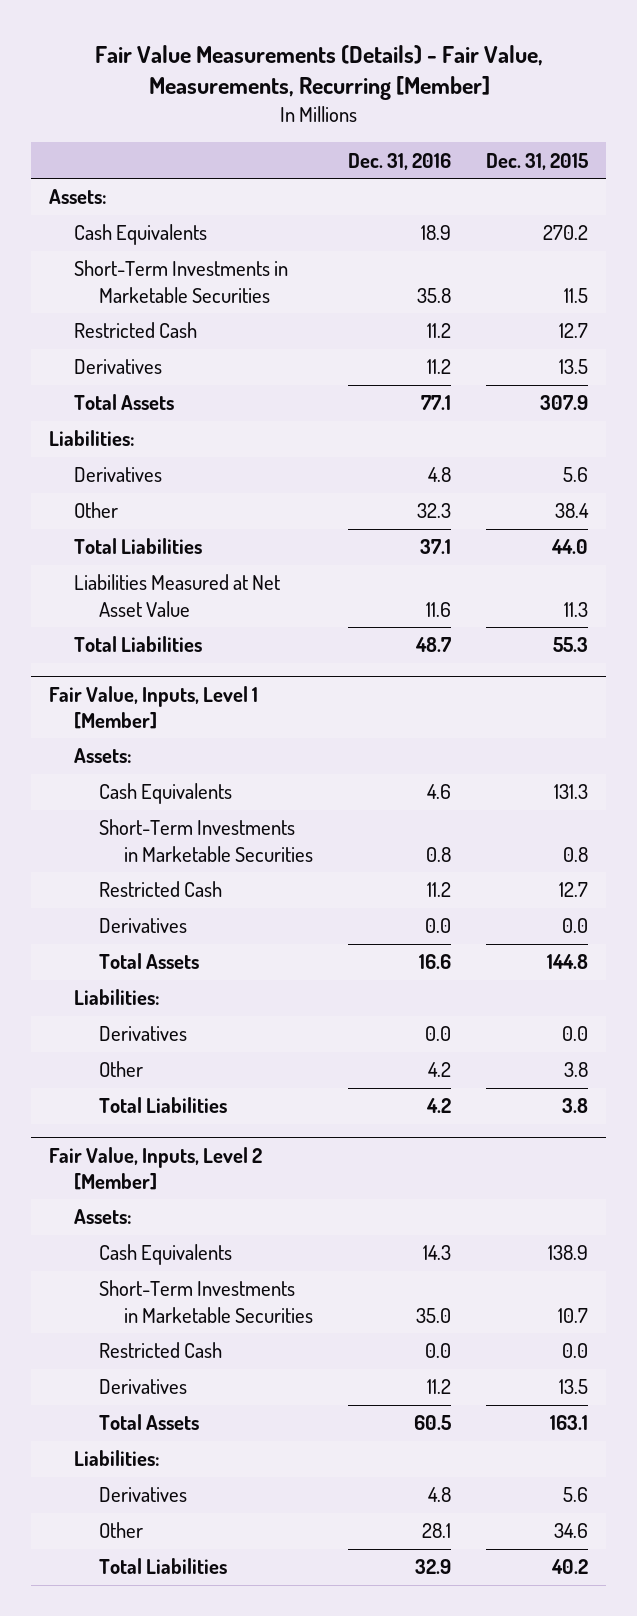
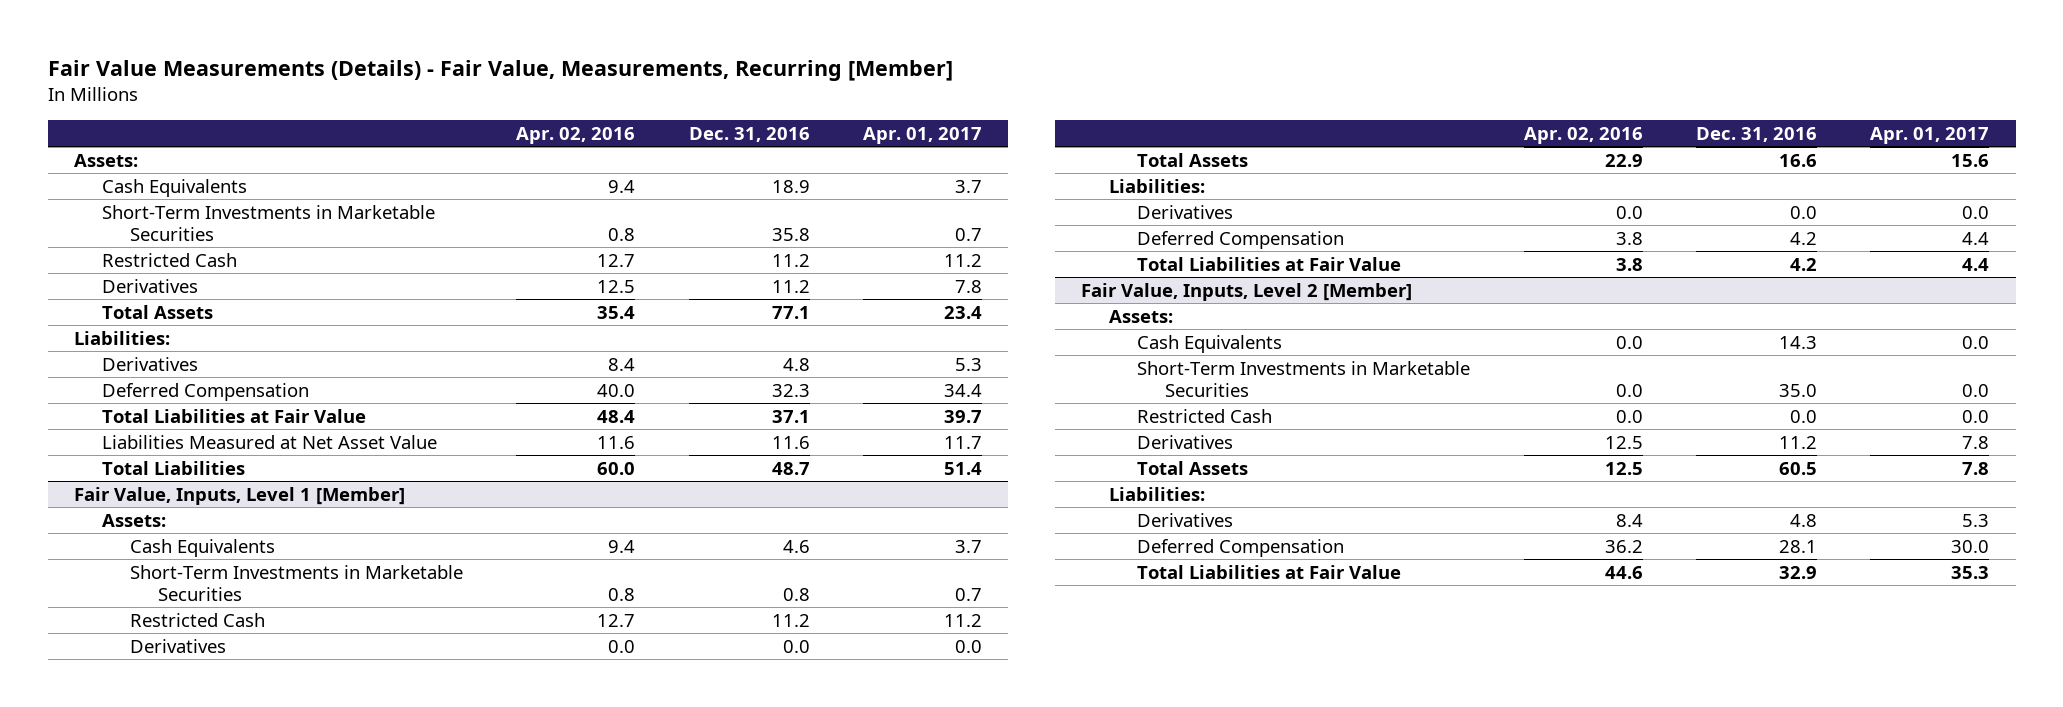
[486,152,589,170] Dec. 31, 2015 -> none
none -> [516,126,636,144] Apr. 02, 2016
none -> [862,126,982,144] Apr. 01, 2017
[73,502,118,519] Other -> [102,382,310,401] Deferred Compensation
[73,538,202,555] Total Liabilities -> [102,408,367,423] Total Liabilities at Fair Value
[98,1061,143,1078] Other -> [1137,230,1345,249] Deferred Compensation
[98,1097,227,1114] Total Liabilities -> [1137,256,1402,271] Total Liabilities at Fair Value
[98,1522,143,1539] Other -> [1137,538,1345,557] Deferred Compensation
[98,1558,227,1575] Total Liabilities -> [1137,564,1402,579] Total Liabilities at Fair Value

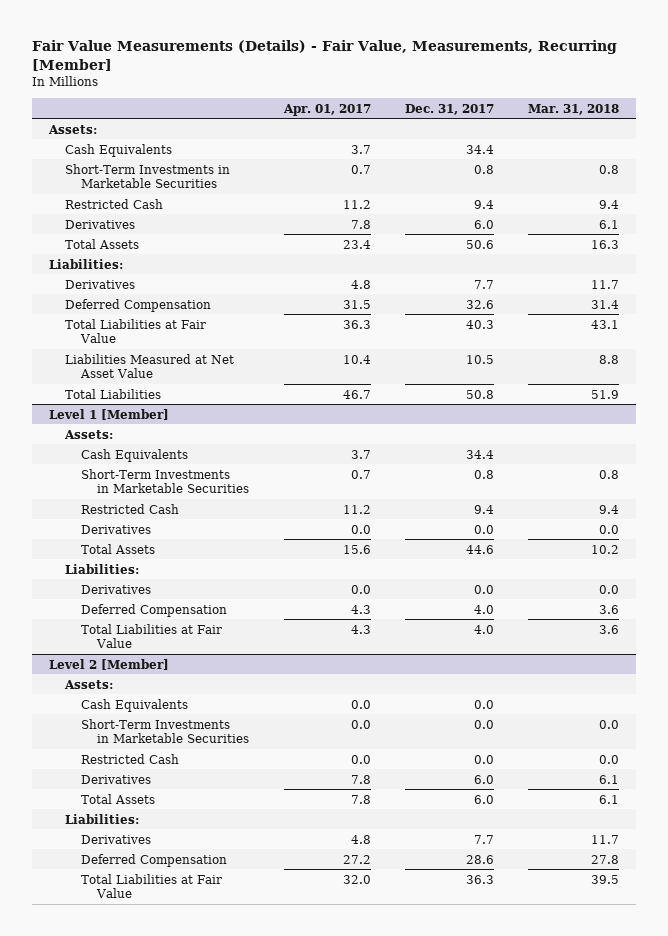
[516,126,636,144] Apr. 02, 2016 -> none
[688,126,810,142] Dec. 31, 2016 -> none
none -> [404,103,494,115] Dec. 31, 2017
none -> [528,103,620,115] Mar. 31, 2018
[954,357,982,371] 5.3 -> [350,279,371,289] 4.8
[943,383,982,397] 34.4 -> [342,299,371,309] 31.5
[943,409,982,423] 39.7 -> [342,319,371,329] 36.3
[943,435,982,449] 11.7 -> [342,354,371,364] 10.4
[943,461,982,475] 51.4 -> [342,389,371,399] 46.7
[74,486,406,505] Fair Value, Inputs, Level 1 [Member] -> [48,408,169,420] Level 1 [Member]
[1961,231,1989,245] 4.4 -> [350,604,371,614] 4.3
[1961,257,1989,271] 4.4 -> [350,624,371,634] 4.3
[1081,282,1413,301] Fair Value, Inputs, Level 2 [Member] -> [48,658,169,670] Level 2 [Member]
[1961,513,1989,527] 5.3 -> [350,834,371,844] 4.8
[1950,539,1989,553] 30.0 -> [342,854,371,864] 27.2
[1950,565,1989,579] 35.3 -> [342,874,371,884] 32.0

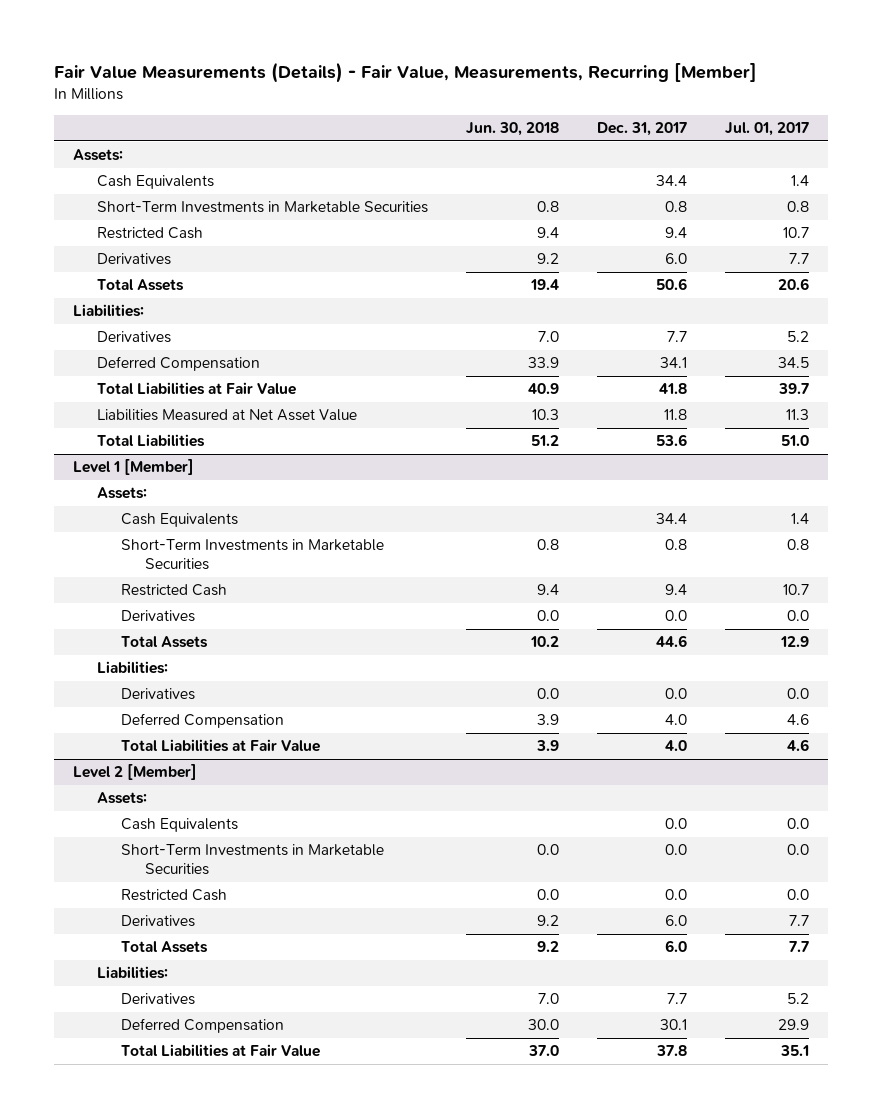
[282,103,371,116] Apr. 01, 2017 -> none
[528,103,620,115] Mar. 31, 2018 -> none
none -> [465,122,559,137] Jun. 30, 2018
none -> [725,122,810,137] Jul. 01, 2017
[465,299,494,309] 32.6 -> [660,357,688,369] 34.1
[465,319,494,329] 40.3 -> [659,383,688,395] 41.8
[465,354,494,364] 10.5 -> [664,409,688,421] 11.8
[465,389,494,399] 50.8 -> [656,434,688,447] 53.6
[465,854,494,864] 28.6 -> [660,1019,688,1031] 30.1
[465,874,494,884] 36.3 -> [656,1045,688,1057] 37.8

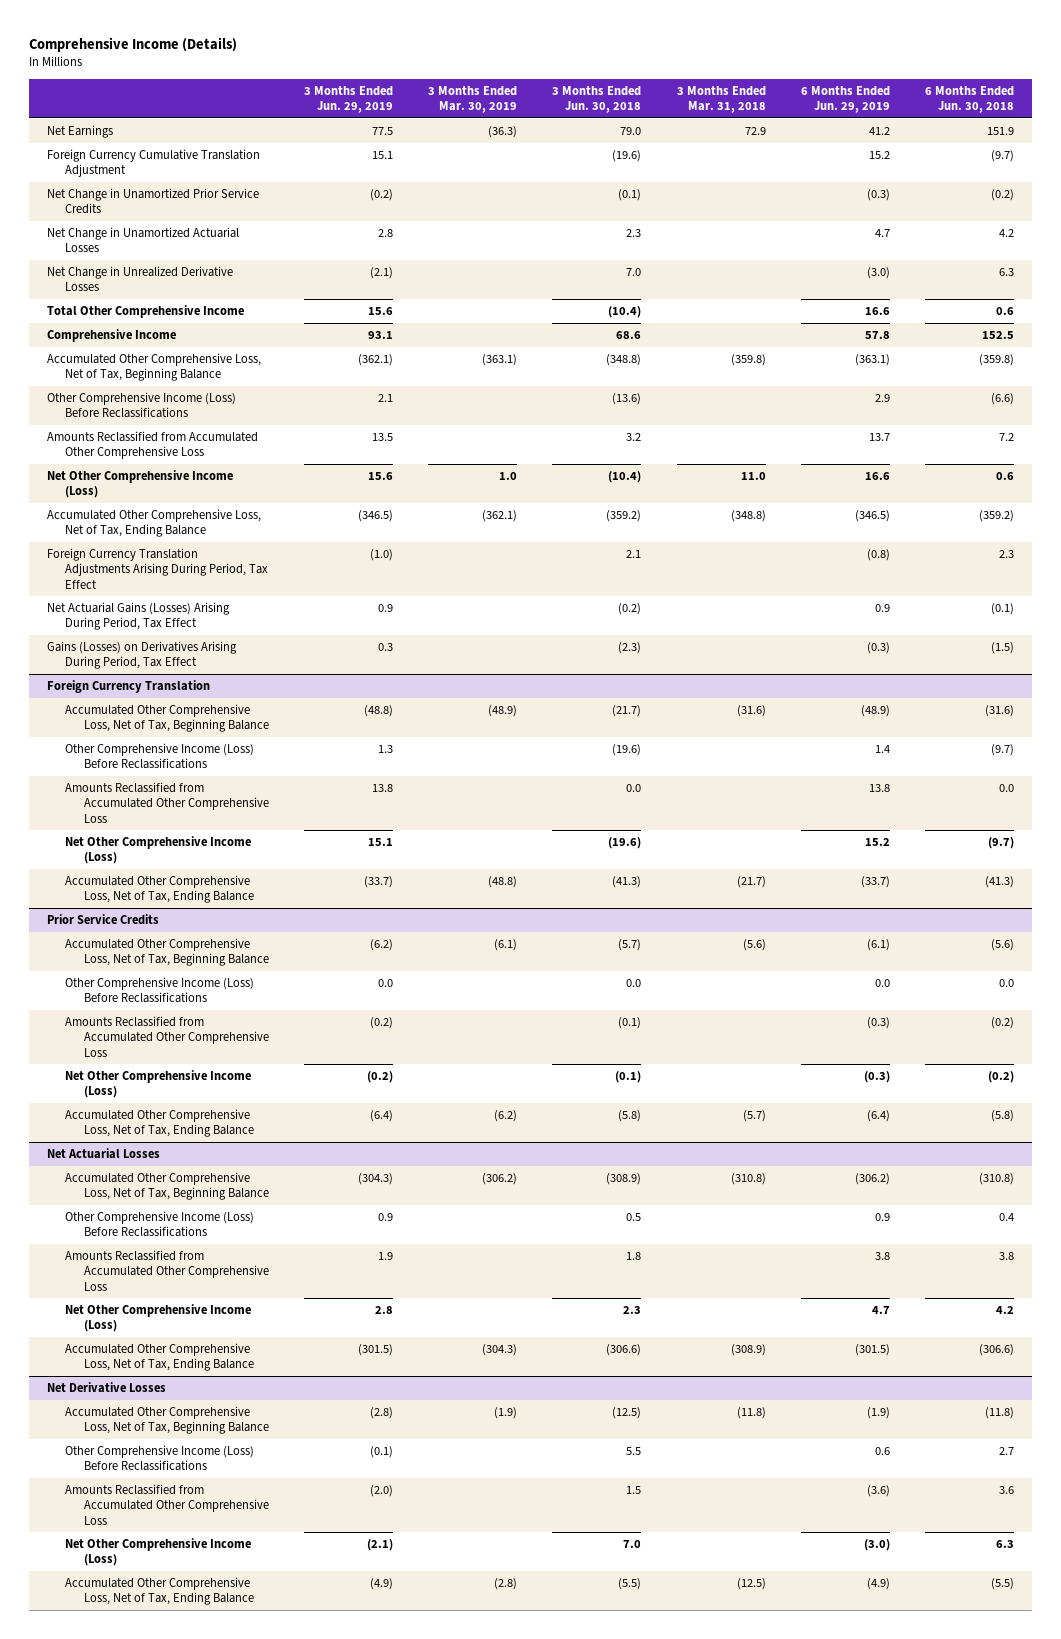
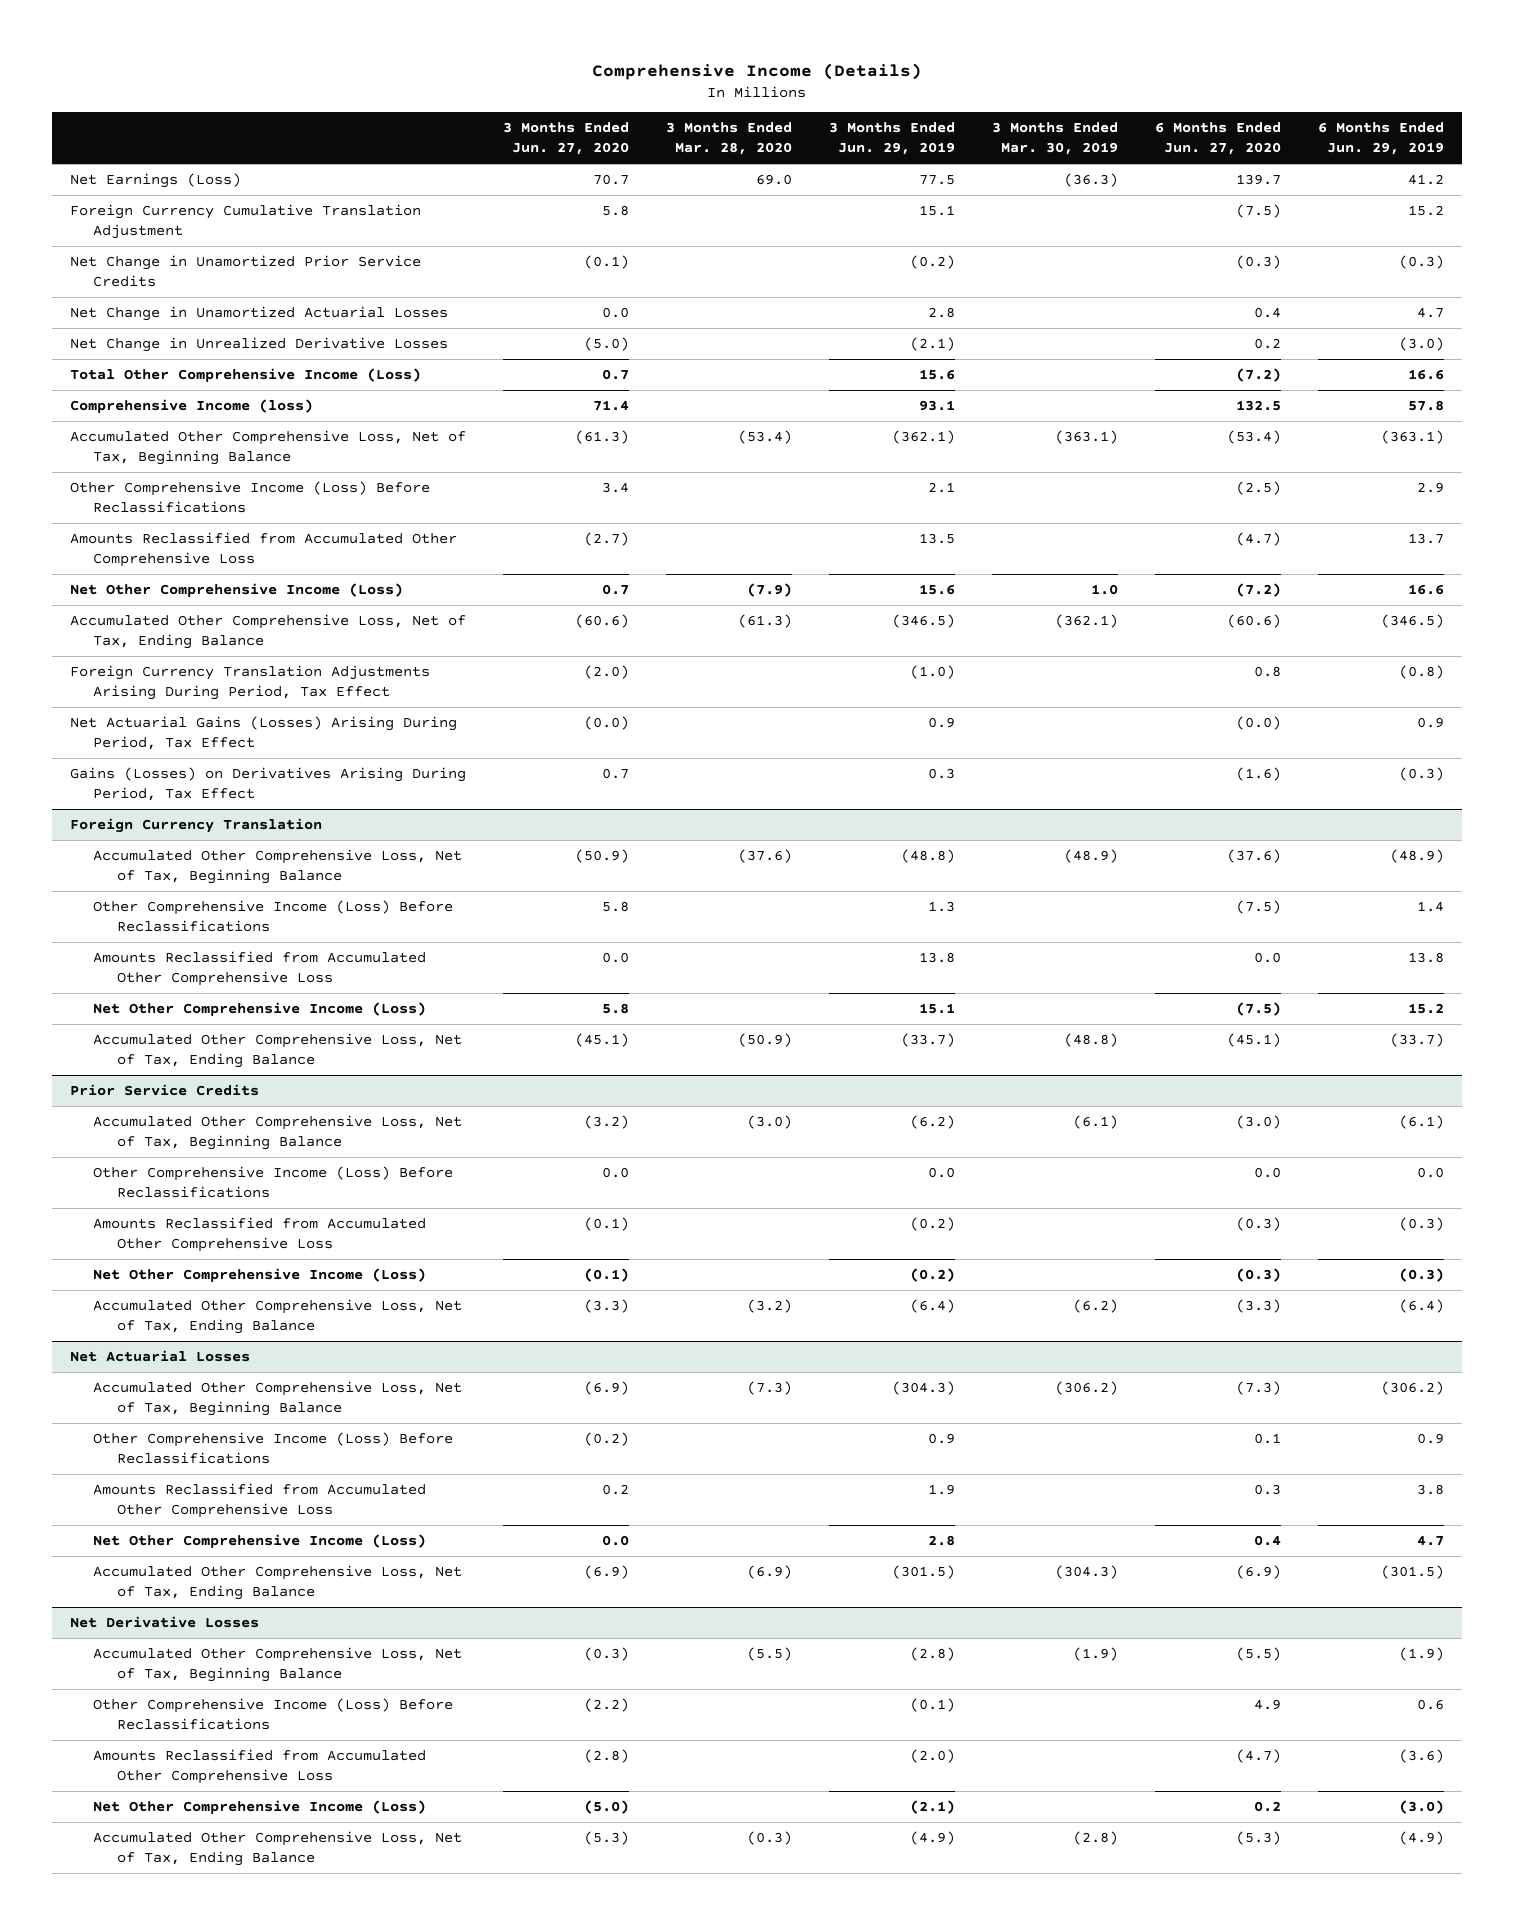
[552,85,642,114] 3 Months Ended Jun. 30, 2018 -> none
[676,85,766,114] 3 Months Ended Mar. 31, 2018 -> none
[925,85,1015,114] 6 Months Ended Jun. 30, 2018 -> none
none -> [502,122,629,156] 3 Months Ended Jun. 27, 2020
none -> [665,122,792,156] 3 Months Ended Mar. 28, 2020
none -> [1154,122,1281,156] 6 Months Ended Jun. 27, 2020
[46,125,113,139] Net Earnings -> [70,173,242,189] Net Earnings (Loss)
[46,305,244,319] Total Other Comprehensive Income -> [70,368,422,383] Total Other Comprehensive Income (Loss)
[46,329,176,343] Comprehensive Income -> [70,399,314,414] Comprehensive Income (loss)

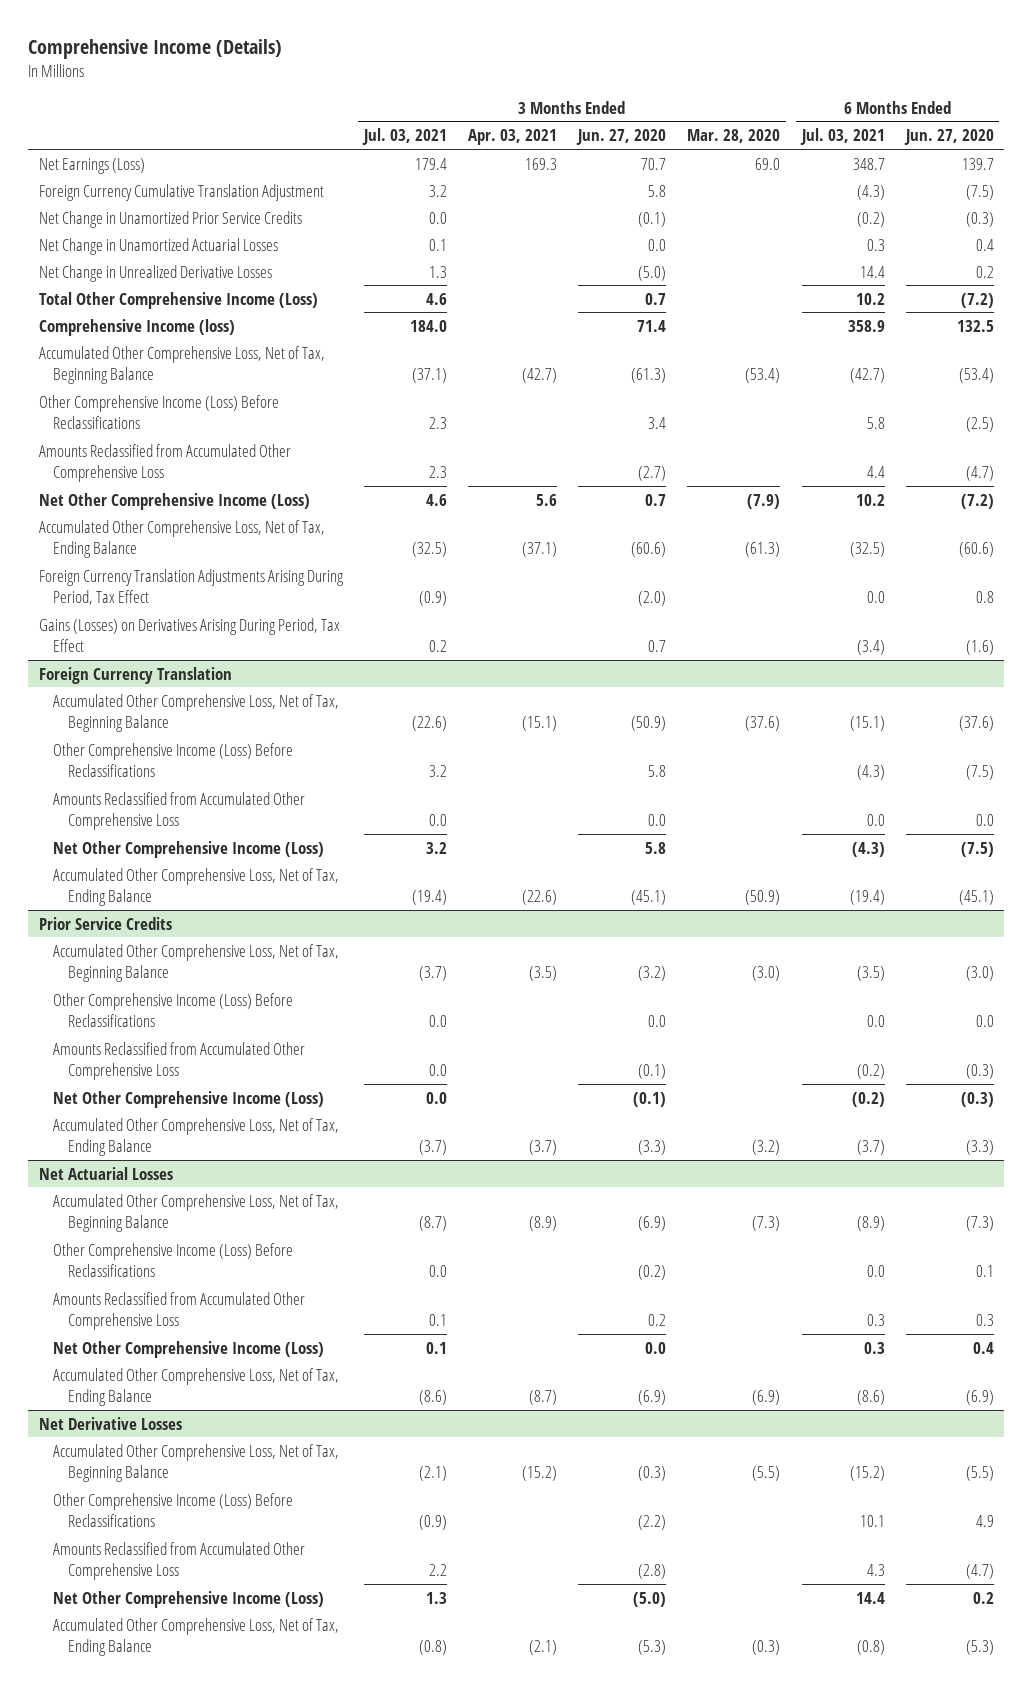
[828,122,955,156] 3 Months Ended Jun. 29, 2019 -> none
[991,122,1118,156] 3 Months Ended Mar. 30, 2019 -> none
[1317,122,1444,156] 6 Months Ended Jun. 29, 2019 -> none
none -> [361,128,447,146] Jul. 03, 2021
none -> [467,129,557,146] Apr. 03, 2021
none -> [799,128,885,146] Jul. 03, 2021
[70,716,458,751] Net Actuarial Gains (Losses) Arising During Period, Tax Effect -> none

